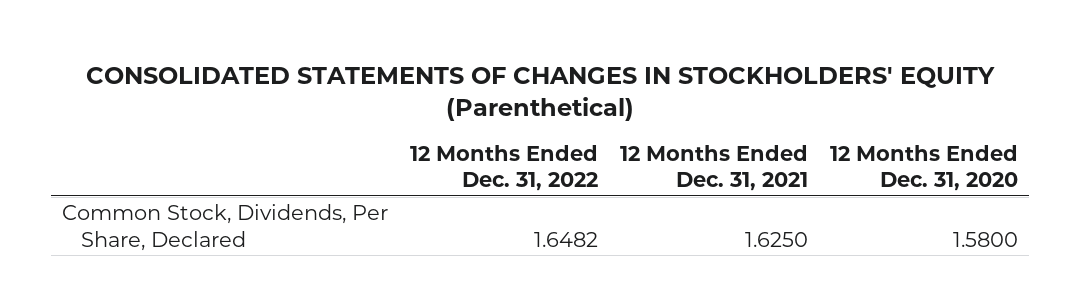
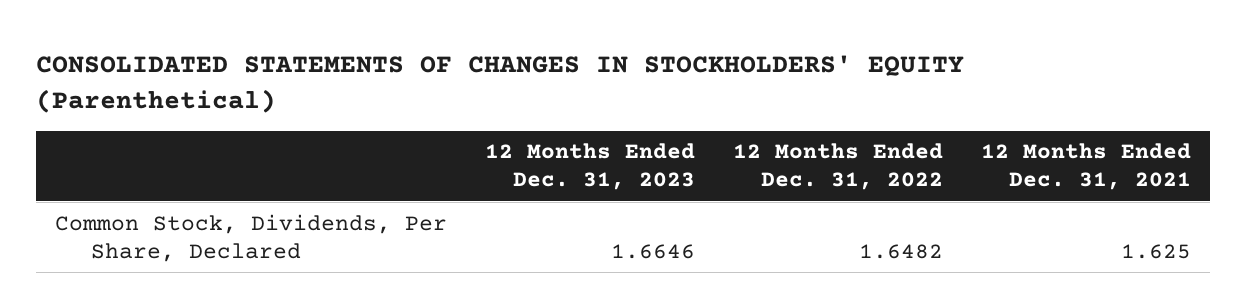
[829,144,1018,191] 12 Months Ended Dec. 31, 2020 -> none
none -> [485,143,696,191] 12 Months Ended Dec. 31, 2023
[744,231,808,247] 1.6250 -> [1121,243,1192,259] 1.625

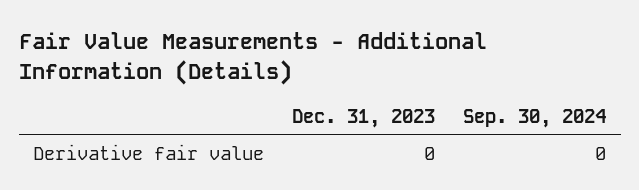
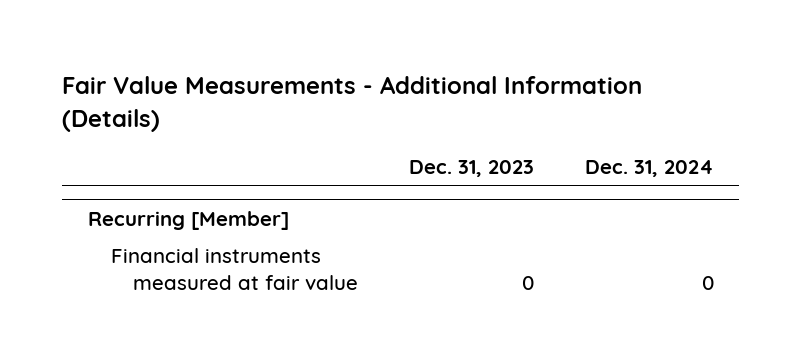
[463,108,607,128] Sep. 30, 2024 -> none
none -> [585,159,715,177] Dec. 31, 2024
none -> [87,210,289,230] Recurring [Member]
[33,143,265,160] Derivative fair value -> [110,248,359,290] Financial instruments measured at fair value

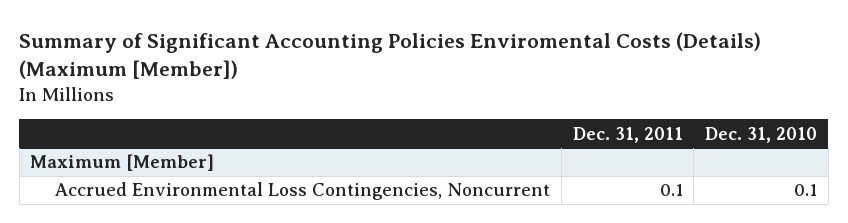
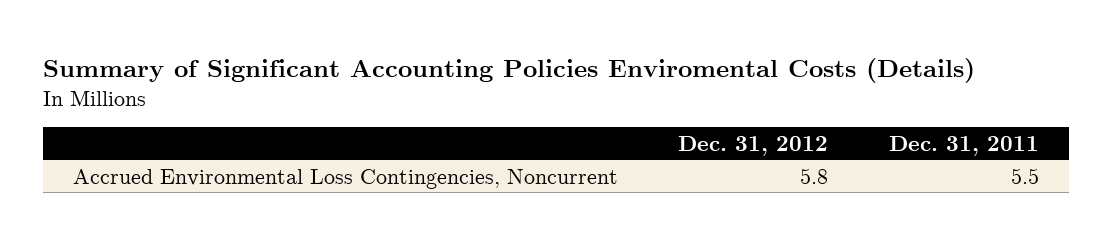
[19,31,762,80] Summary of Significant Accounting Policies Enviromental Costs (Details) (Maximum [Member]) -> [43,57,976,83] Summary of Significant Accounting Policies Enviromental Costs (Details)
[705,126,818,143] Dec. 31, 2010 -> none
none -> [678,135,829,156] Dec. 31, 2012
[30,154,215,172] Maximum [Member] -> none
[659,184,683,197] 0.1 -> [1010,167,1039,184] 5.5

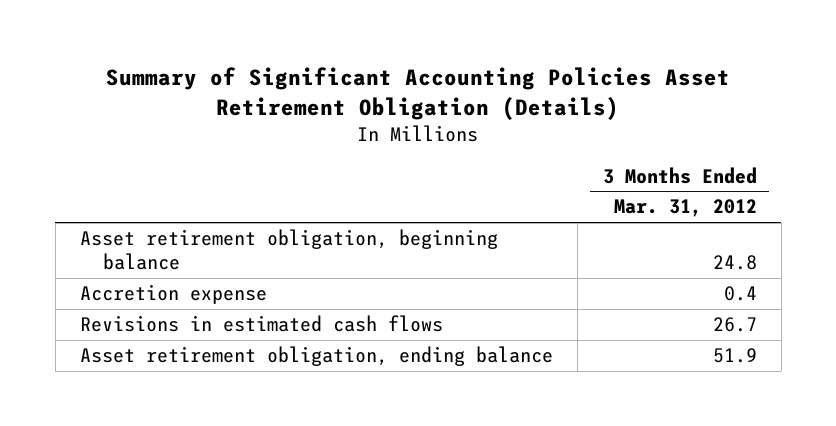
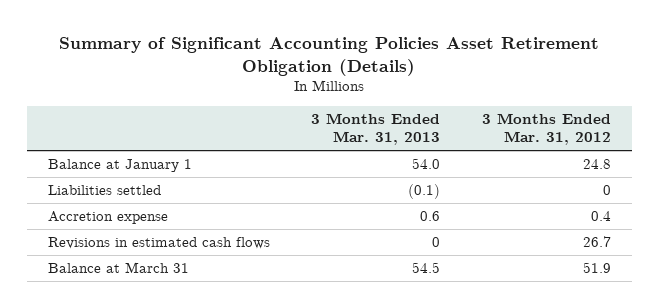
none -> [311,112,441,146] 3 Months Ended Mar. 31, 2013
[79,229,498,271] Asset retirement obligation, beginning balance -> [47,159,192,173] Balance at January 1
none -> [47,185,161,196] Liabilities settled
[79,346,553,367] Asset retirement obligation, ending balance -> [47,262,189,274] Balance at March 31

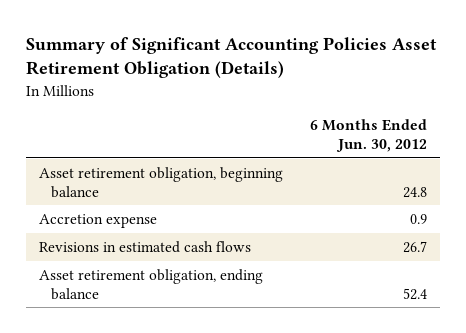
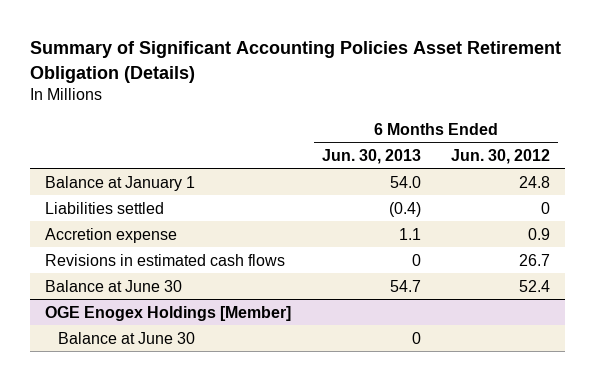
none -> [321,148,421,164] Jun. 30, 2013
[39,166,284,198] Asset retirement obligation, beginning balance -> [44,175,195,191] Balance at January 1
none -> [44,201,164,214] Liabilities settled
[39,268,264,300] Asset retirement obligation, ending balance -> [44,279,182,292] Balance at June 30
none -> [44,305,291,321] OGE Enogex Holdings [Member]
none -> [57,331,195,344] Balance at June 30

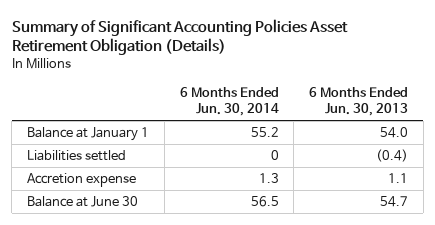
[451,148,551,164] Jun. 30, 2012 -> none
none -> [179,87,279,117] 6 Months Ended Jun. 30, 2014
[44,253,285,266] Revisions in estimated cash flows -> none
[44,305,291,321] OGE Enogex Holdings [Member] -> none
[57,331,195,344] Balance at June 30 -> none

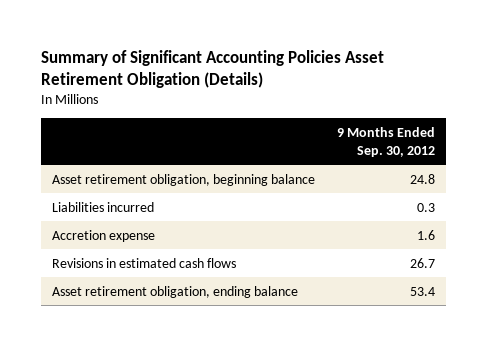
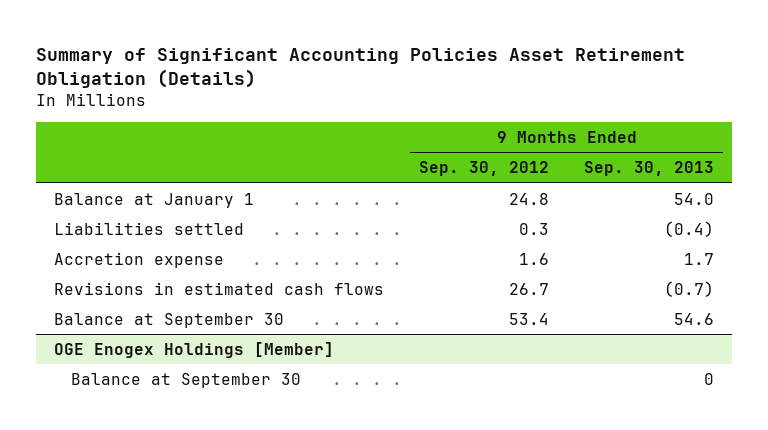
none -> [584,161,715,177] Sep. 30, 2013
[52,201,155,212] Liabilities incurred -> none
[52,173,316,186] Asset retirement obligation, beginning balance -> [53,192,254,208] Balance at January 1
none -> [53,221,244,235] Liabilities settled
[52,285,299,298] Asset retirement obligation, ending balance -> [53,312,284,328] Balance at September 30
none -> [53,341,334,358] OGE Enogex Holdings [Member]
none -> [71,372,302,388] Balance at September 30

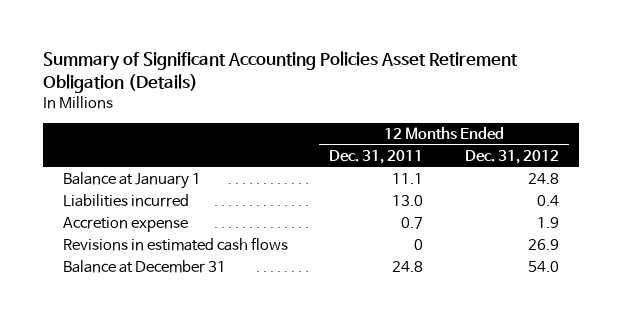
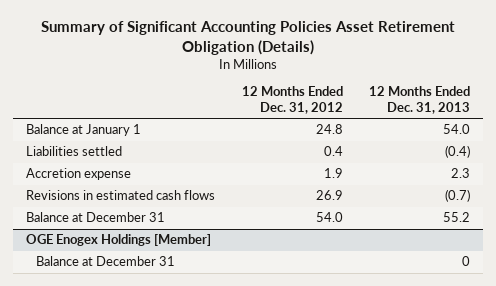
[329,150,424,165] Dec. 31, 2011 -> none
none -> [368,86,470,114] 12 Months Ended Dec. 31, 2013
[63,194,190,208] Liabilities incurred -> none
none -> [26,146,123,157] Liabilities settled
none -> [26,234,212,247] OGE Enogex Holdings [Member]
none -> [36,256,176,267] Balance at December 31

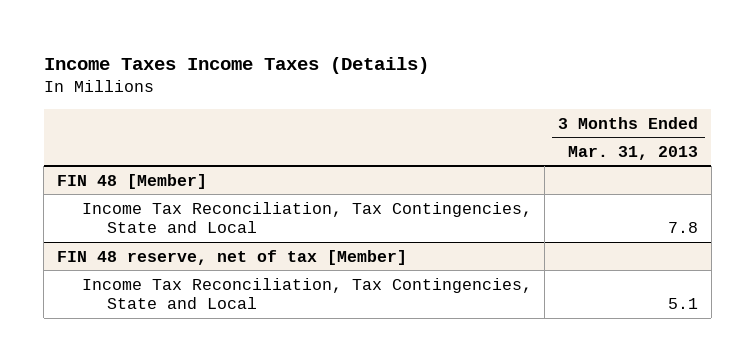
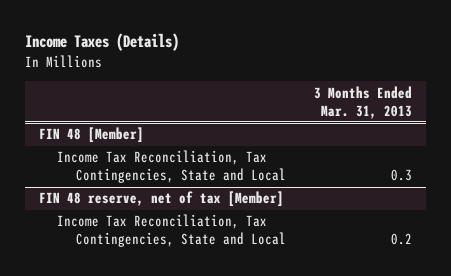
[43,56,429,74] Income Taxes Income Taxes (Details) -> [24,33,179,52] Income Taxes (Details)
[668,222,699,234] 7.8 -> [390,169,412,182] 0.3
[668,298,699,310] 5.1 -> [390,233,412,246] 0.2

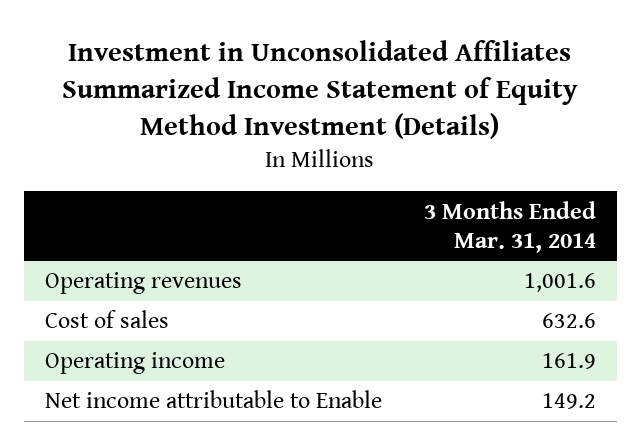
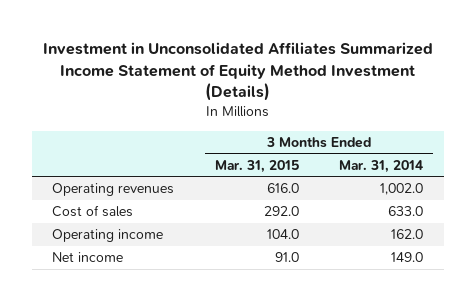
none -> [214,159,299,173] Mar. 31, 2015
[523,273,596,293] 1,001.6 -> [380,183,424,196] 1,002.0
[541,313,596,329] 632.6 -> [388,206,424,217] 633.0
[541,353,596,370] 161.9 -> [391,229,424,240] 162.0
[44,390,382,409] Net income attributable to Enable -> [52,252,124,263] Net income
[541,393,596,410] 149.2 -> [391,252,424,263] 149.0

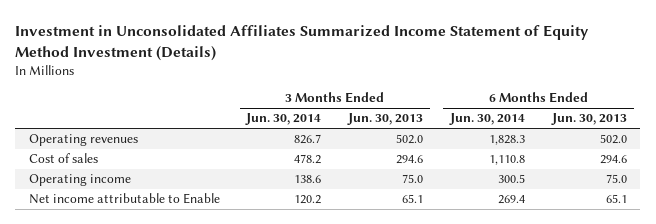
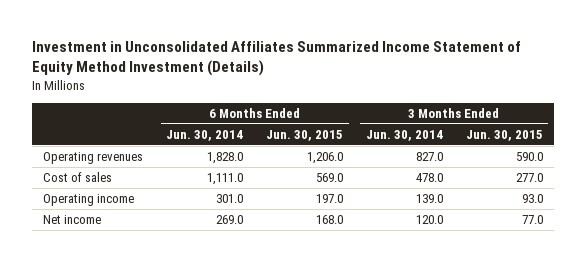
[347,113,424,126] Jun. 30, 2013 -> none
[551,113,628,126] Jun. 30, 2013 -> none
none -> [266,129,344,141] Jun. 30, 2015
none -> [465,129,543,141] Jun. 30, 2015
[294,134,322,145] 826.7 -> [415,152,443,162] 827.0
[489,135,526,146] 1,828.3 -> [207,152,244,165] 1,828.0
[294,154,322,165] 478.2 -> [415,173,443,183] 478.0
[489,155,526,166] 1,110.8 -> [207,173,244,186] 1,111.0
[294,175,322,184] 138.6 -> [415,194,443,204] 139.0
[498,174,526,184] 300.5 -> [216,194,244,204] 301.0
[28,193,220,205] Net income attributable to Enable -> [43,215,102,225] Net income
[294,195,322,205] 120.2 -> [415,215,443,225] 120.0
[498,195,526,205] 269.4 -> [216,215,244,225] 269.0

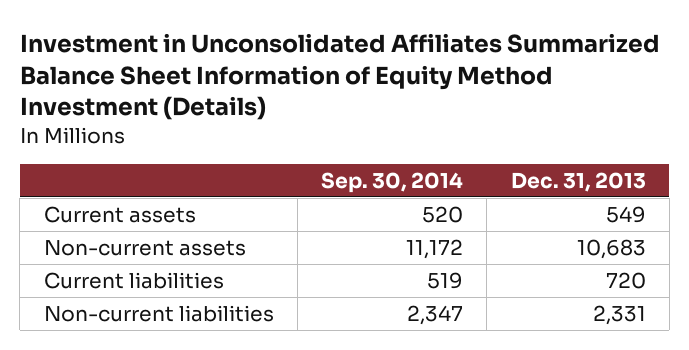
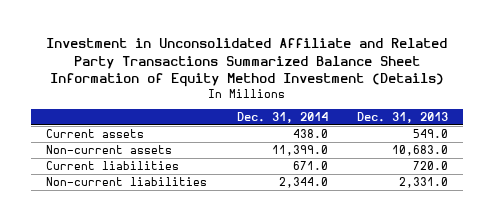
[19,32,660,121] Investment in Unconsolidated Affiliates Summarized Balance Sheet Information of Equity Method Investment (Details) -> [46,38,448,87] Investment in Unconsolidated Affiliate and Related Party Transactions Summarized Balance Sheet Information of Equity Method Investment (Details)
[321,171,464,193] Sep. 30, 2014 -> none
none -> [236,111,328,123] Dec. 31, 2014
[605,206,646,224] 549 -> [413,129,449,139] 549.0
[576,239,646,260] 10,683 -> [392,145,449,157] 10,683.0
[605,272,646,290] 720 -> [413,161,449,171] 720.0
[592,305,646,326] 2,331 -> [399,177,449,189] 2,331.0

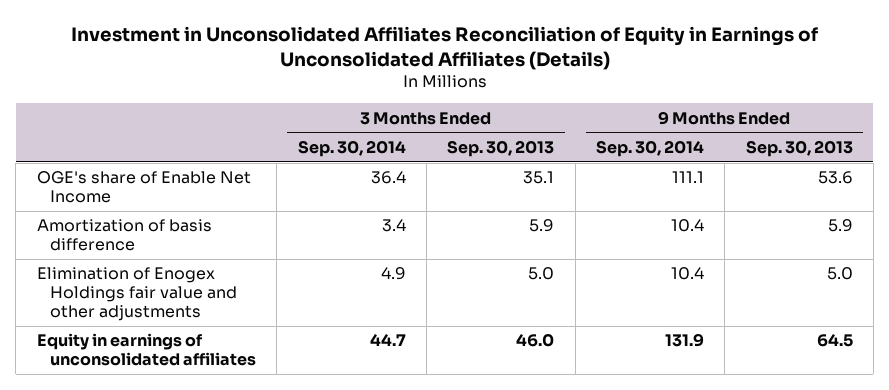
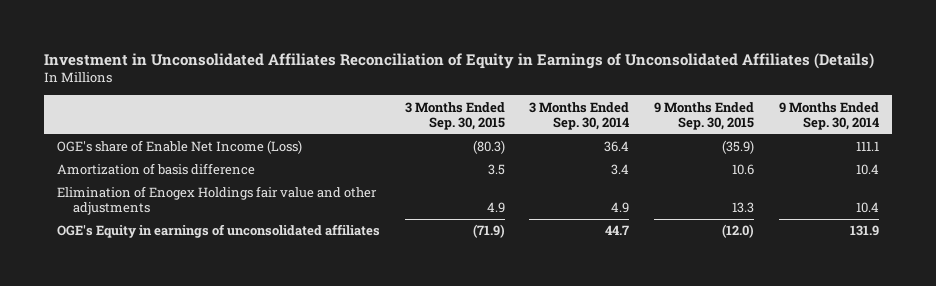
[447,139,555,157] Sep. 30, 2013 -> none
[745,139,853,157] Sep. 30, 2013 -> none
none -> [404,101,505,130] 3 Months Ended Sep. 30, 2015
none -> [654,101,755,130] 9 Months Ended Sep. 30, 2015
[36,171,251,204] OGE's share of Enable Net Income -> [56,140,302,155] OGE's share of Enable Net Income (Loss)
[36,333,256,367] Equity in earnings of unconsolidated affiliates -> [56,224,380,239] OGE's Equity in earnings of unconsolidated affiliates

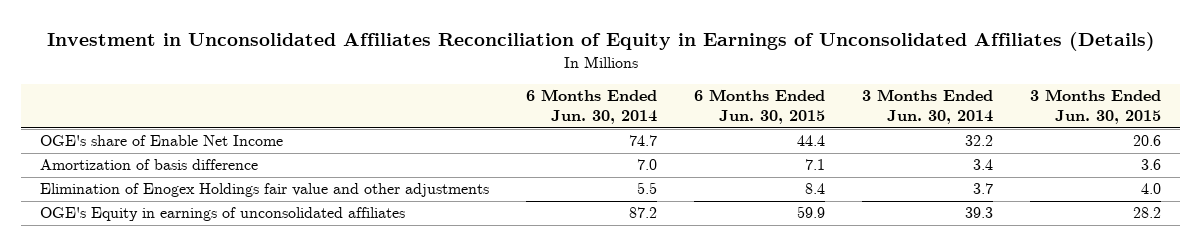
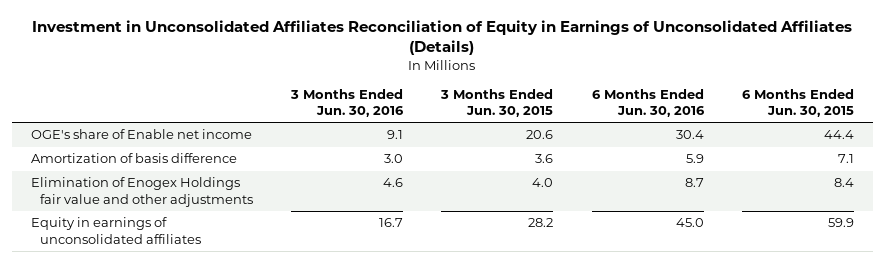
[525,89,657,125] 6 Months Ended Jun. 30, 2014 -> none
[862,89,994,125] 3 Months Ended Jun. 30, 2014 -> none
none -> [290,88,405,118] 3 Months Ended Jun. 30, 2016
none -> [591,88,705,118] 6 Months Ended Jun. 30, 2016
[39,135,283,147] OGE's share of Enable Net Income -> [31,129,253,140] OGE's share of Enable net income
[39,207,405,222] OGE's Equity in earnings of unconsolidated affiliates -> [31,217,202,244] Equity in earnings of unconsolidated affiliates

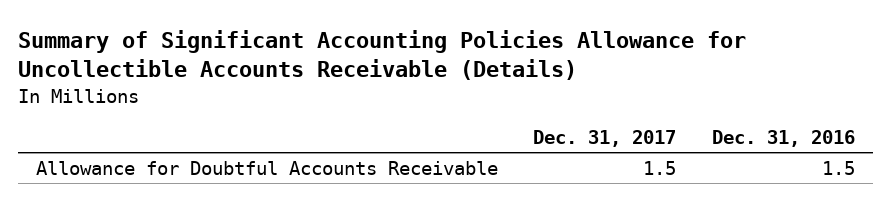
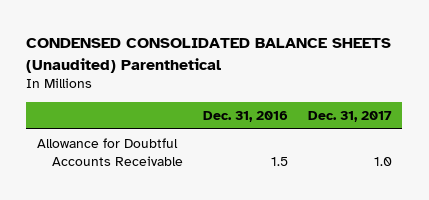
[17,29,746,81] Summary of Significant Accounting Policies Allowance for Uncollectible Accounts Receivable (Details) -> [26,37,392,73] CONDENSED CONSOLIDATED BALANCE SHEETS (Unaudited) Parenthetical
[643,161,677,176] 1.5 -> [374,156,393,166] 1.0

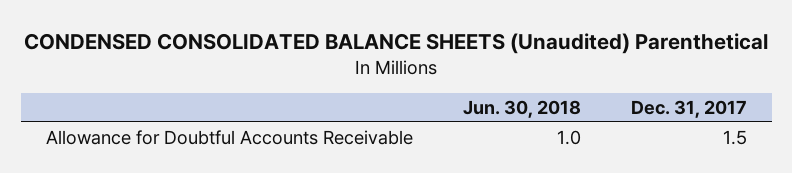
[202,111,288,123] Dec. 31, 2016 -> none
none -> [462,99,581,118] Jun. 30, 2018
[374,156,393,166] 1.0 -> [722,130,747,146] 1.5

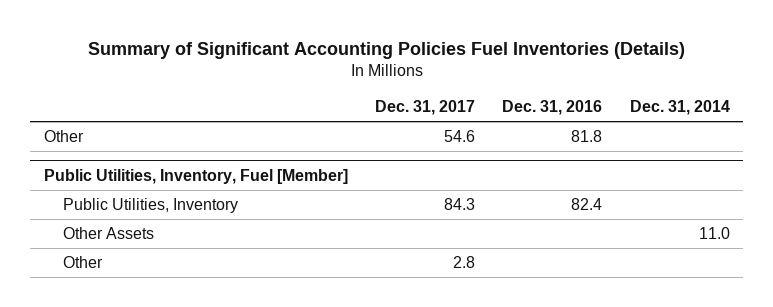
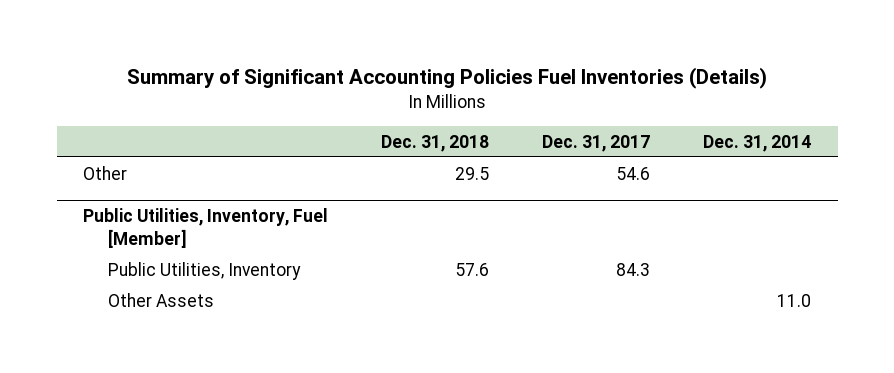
[502,99,603,115] Dec. 31, 2016 -> none
none -> [381,134,490,152] Dec. 31, 2018
[62,256,103,269] Other -> none

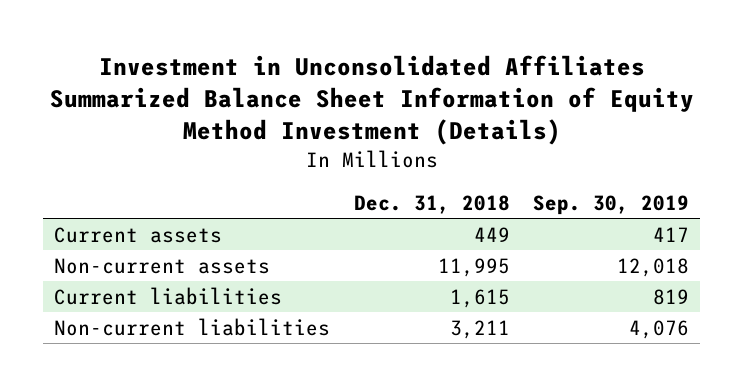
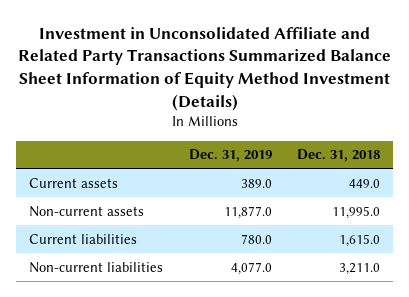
[49,54,694,146] Investment in Unconsolidated Affiliates Summarized Balance Sheet Information of Equity Method Investment (Details) -> [17,26,391,111] Investment in Unconsolidated Affiliate and Related Party Transactions Summarized Balance Sheet Information of Equity Method Investment (Details)
[532,195,689,216] Sep. 30, 2019 -> none
none -> [188,149,272,163] Dec. 31, 2019
[473,226,510,242] 449 -> [349,178,381,188] 449.0
[437,257,510,277] 11,995 -> [332,205,381,219] 11,995.0
[449,288,510,308] 1,615 -> [339,233,381,247] 1,615.0
[449,319,510,339] 3,211 -> [339,262,381,275] 3,211.0

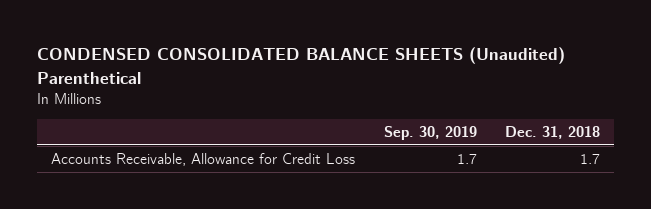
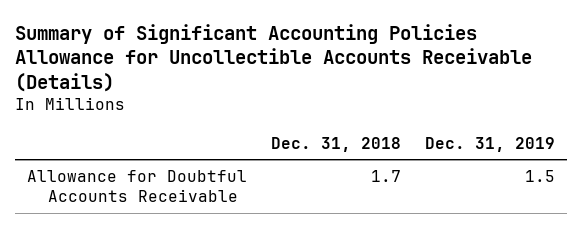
[37,47,566,84] CONDENSED CONSOLIDATED BALANCE SHEETS (Unaudited) Parenthetical -> [14,23,532,92] Summary of Significant Accounting Policies Allowance for Uncollectible Accounts Receivable (Details)
[383,125,477,140] Sep. 30, 2019 -> none
none -> [424,136,555,152] Dec. 31, 2019
[51,153,356,167] Accounts Receivable, Allowance for Credit Loss -> [26,170,247,203] Allowance for Doubtful Accounts Receivable

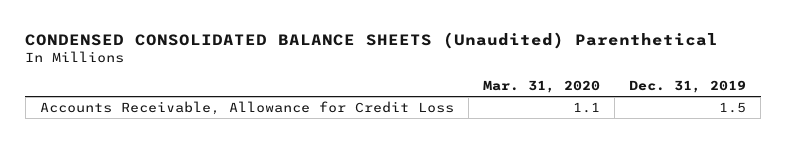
[14,23,532,92] Summary of Significant Accounting Policies Allowance for Uncollectible Accounts Receivable (Details) -> [25,32,719,50] CONDENSED CONSOLIDATED BALANCE SHEETS (Unaudited) Parenthetical
[270,136,401,152] Dec. 31, 2018 -> none
none -> [482,80,600,94] Mar. 31, 2020
[26,170,247,203] Allowance for Doubtful Accounts Receivable -> [39,101,454,116] Accounts Receivable, Allowance for Credit Loss

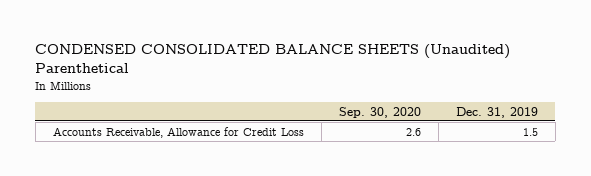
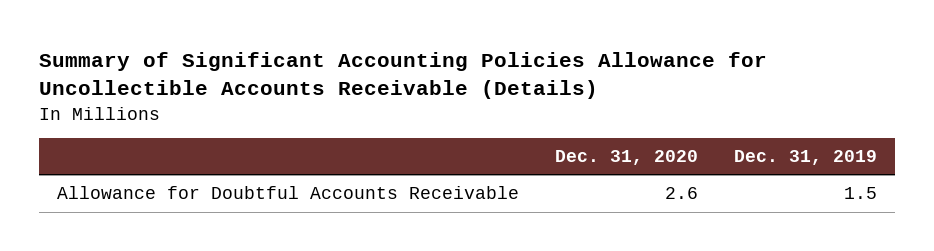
[35,44,511,74] CONDENSED CONSOLIDATED BALANCE SHEETS (Unaudited) Parenthetical -> [39,52,768,100] Summary of Significant Accounting Policies Allowance for Uncollectible Accounts Receivable (Details)
[338,106,421,118] Sep. 30, 2020 -> none
none -> [554,150,698,166] Dec. 31, 2020
[52,126,304,138] Accounts Receivable, Allowance for Credit Loss -> [57,186,520,200] Allowance for Doubtful Accounts Receivable

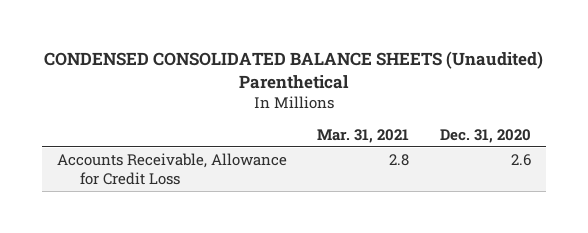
[39,52,768,100] Summary of Significant Accounting Policies Allowance for Uncollectible Accounts Receivable (Details) -> [43,50,543,89] CONDENSED CONSOLIDATED BALANCE SHEETS (Unaudited) Parenthetical
[733,150,877,166] Dec. 31, 2019 -> none
none -> [317,129,410,144] Mar. 31, 2021
[57,186,520,200] Allowance for Doubtful Accounts Receivable -> [56,153,287,186] Accounts Receivable, Allowance for Credit Loss

